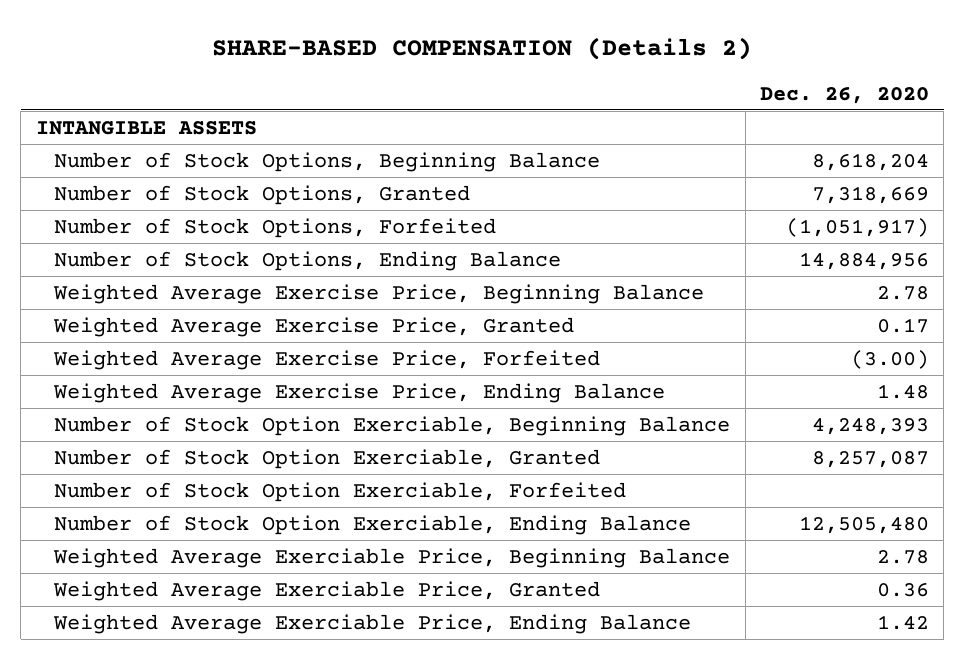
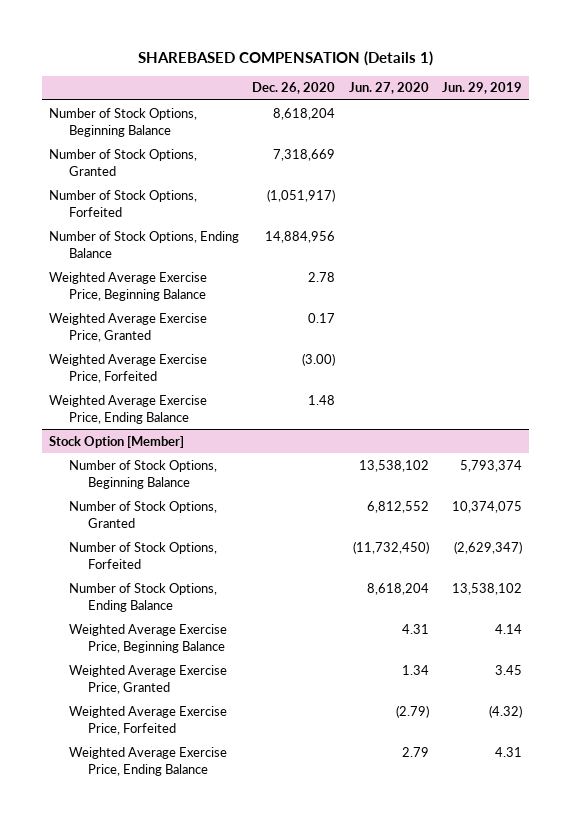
[212,36,753,60] SHARE-BASED COMPENSATION (Details 2) -> [137,50,433,66] SHAREBASED COMPENSATION (Details 1)
none -> [348,82,429,95] Jun. 27, 2020
none -> [442,82,523,95] Jun. 29, 2019
[35,120,257,135] INTANGIBLE ASSETS -> none
[54,415,731,436] Number of Stock Option Exerciable, Beginning Balance -> none
[54,448,601,469] Number of Stock Option Exerciable, Granted -> none
[54,481,627,502] Number of Stock Option Exerciable, Forfeited -> none
[54,514,692,535] Number of Stock Option Exerciable, Ending Balance -> none
[53,547,731,568] Weighted Average Exerciable Price, Beginning Balance -> none
[53,580,601,601] Weighted Average Exerciable Price, Granted -> none
[53,613,692,634] Weighted Average Exerciable Price, Ending Balance -> none
none -> [48,435,184,448] Stock Option [Member]
none -> [68,459,217,489] Number of Stock Options, Beginning Balance
none -> [68,500,217,528] Number of Stock Options, Granted
none -> [68,541,217,569] Number of Stock Options, Forfeited
none -> [68,582,217,612] Number of Stock Options, Ending Balance
none -> [68,623,227,653] Weighted Average Exercise Price, Beginning Balance
none -> [68,664,227,694] Weighted Average Exercise Price, Granted
none -> [68,705,227,735] Weighted Average Exercise Price, Forfeited
none -> [68,746,227,776] Weighted Average Exercise Price, Ending Balance

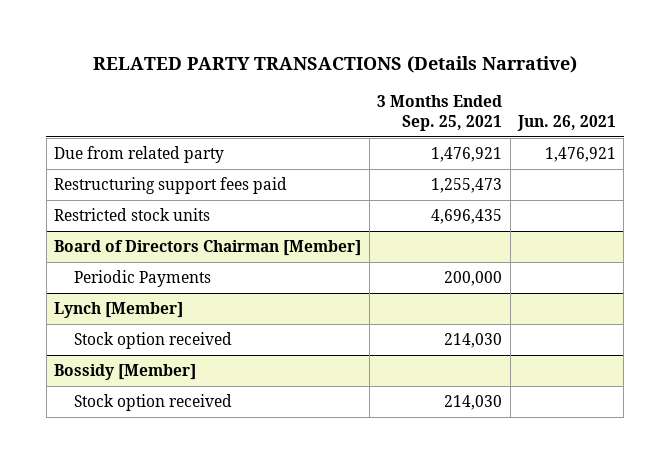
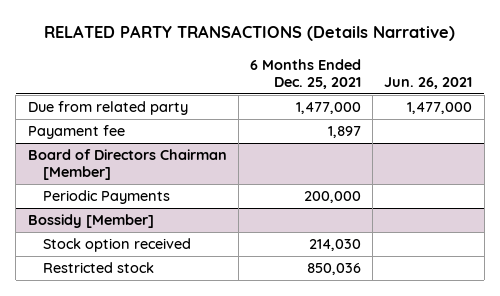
[377,95,503,131] 3 Months Ended Sep. 25, 2021 -> none
none -> [250,58,362,90] 6 Months Ended Dec. 25, 2021
[54,177,288,195] Restructuring support fees paid -> none
[54,208,211,222] Restricted stock units -> none
[544,147,616,163] 1,476,921 -> [407,102,473,115] 1,477,000
none -> [27,125,125,140] Payament fee
[54,302,184,319] Lynch [Member] -> none
[73,332,232,350] Stock option received -> none
none -> [43,262,155,274] Restricted stock

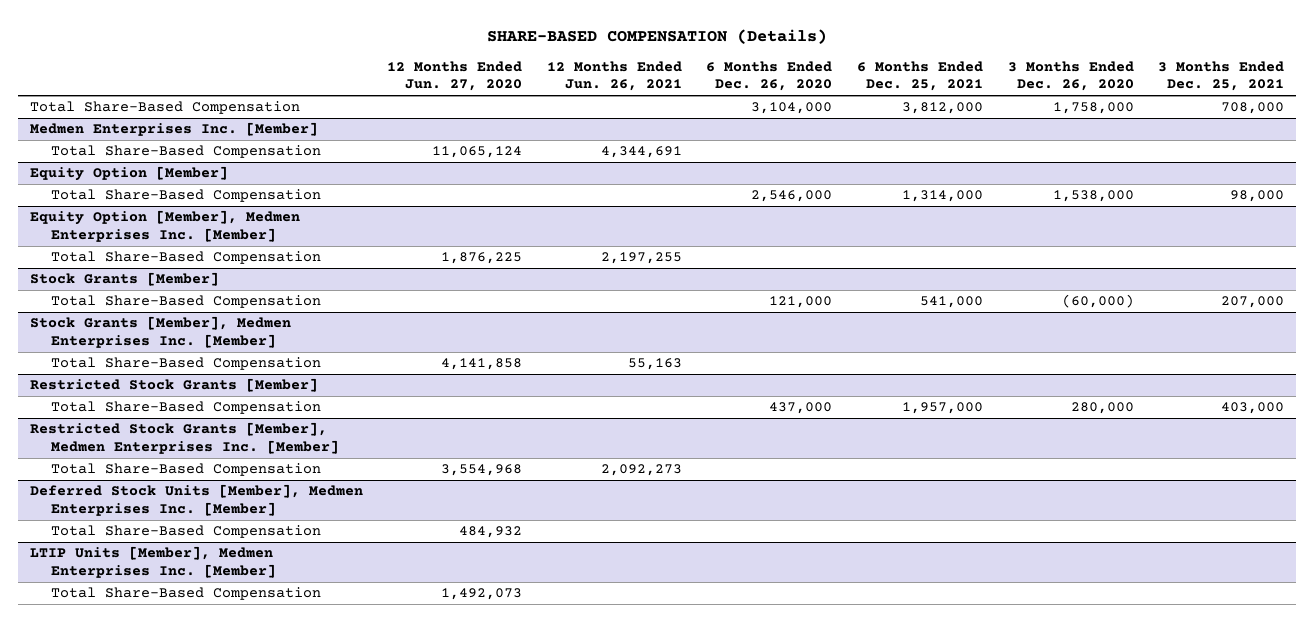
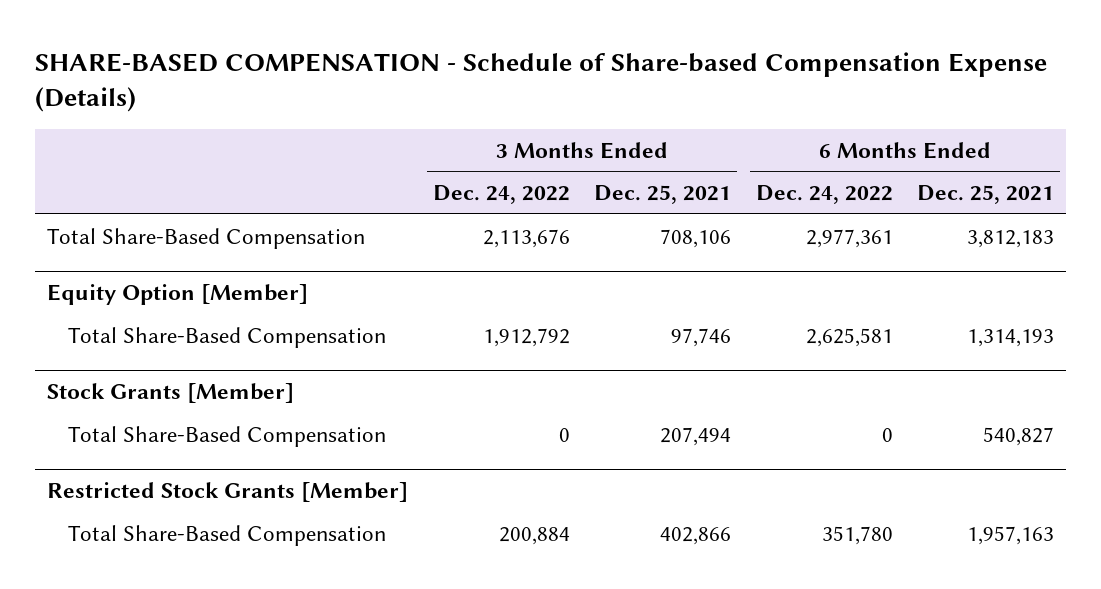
[486,28,827,44] SHARE-BASED COMPENSATION (Details) -> [35,51,1048,113] SHARE-BASED COMPENSATION - Schedule of Share-based Compensation Expense (Details)
[387,60,523,92] 12 Months Ended Jun. 27, 2020 -> none
[546,60,682,92] 12 Months Ended Jun. 26, 2021 -> none
[706,60,833,92] 6 Months Ended Dec. 26, 2020 -> none
[1007,60,1134,92] 3 Months Ended Dec. 26, 2020 -> none
none -> [432,184,570,204] Dec. 24, 2022
none -> [755,184,893,204] Dec. 24, 2022
[29,122,318,137] Medmen Enterprises Inc. [Member] -> none
[50,145,321,159] Total Share-Based Compensation -> none
[902,102,984,115] 3,812,000 -> [967,229,1055,248] 3,812,183
[1221,102,1285,115] 708,000 -> [660,228,732,248] 708,106
[29,210,300,242] Equity Option [Member], Medmen Enterprises Inc. [Member] -> none
[50,251,321,265] Total Share-Based Compensation -> none
[902,190,984,203] 1,314,000 -> [967,328,1055,347] 1,314,193
[1230,190,1285,203] 98,000 -> [671,327,732,347] 97,746
[29,316,291,348] Stock Grants [Member], Medmen Enterprises Inc. [Member] -> none
[50,357,321,371] Total Share-Based Compensation -> none
[920,296,984,309] 541,000 -> [983,426,1055,446] 540,827
[1221,296,1285,309] 207,000 -> [660,426,732,446] 207,494
[29,422,339,454] Restricted Stock Grants [Member], Medmen Enterprises Inc. [Member] -> none
[50,463,321,477] Total Share-Based Compensation -> none
[29,484,363,516] Deferred Stock Units [Member], Medmen Enterprises Inc. [Member] -> none
[50,525,321,539] Total Share-Based Compensation -> none
[29,546,276,578] LTIP Units [Member], Medmen Enterprises Inc. [Member] -> none
[50,587,321,601] Total Share-Based Compensation -> none
[902,402,984,415] 1,957,000 -> [967,525,1055,545] 1,957,163
[1221,402,1285,415] 403,000 -> [660,526,732,545] 402,866

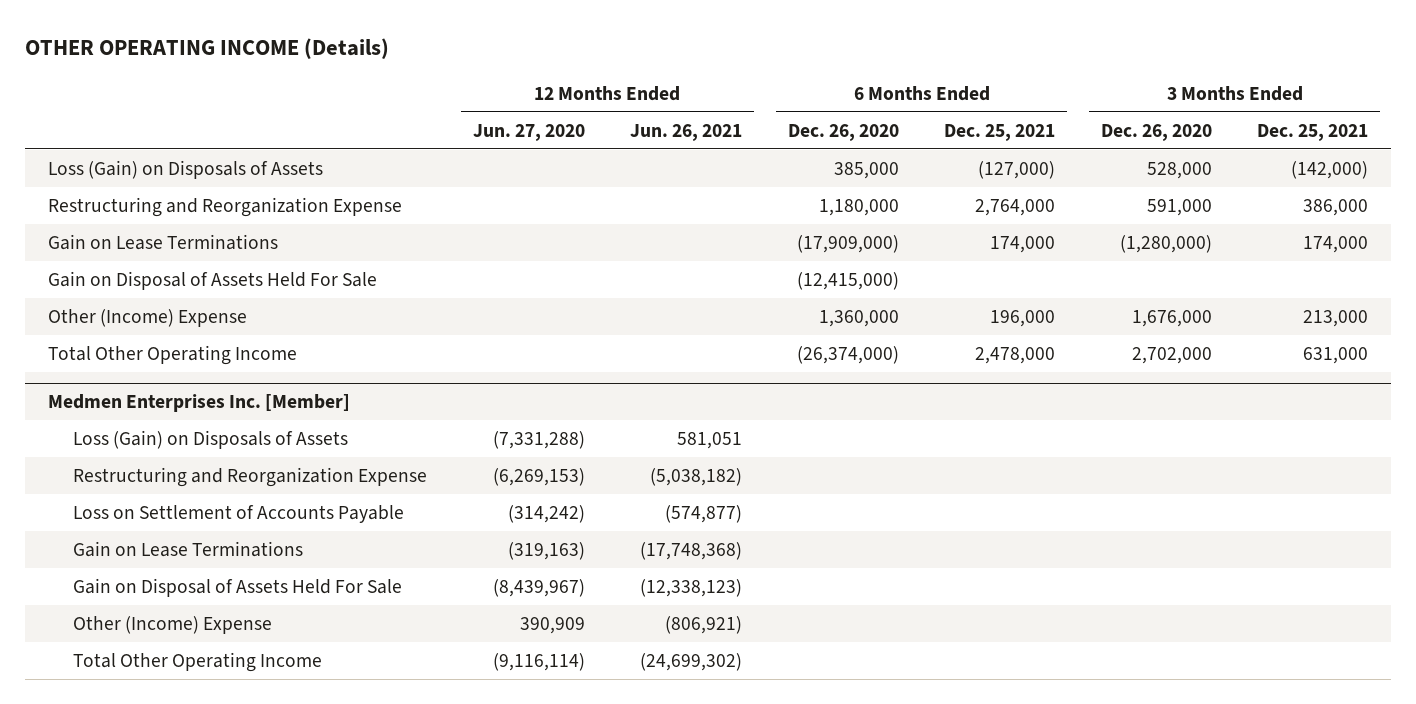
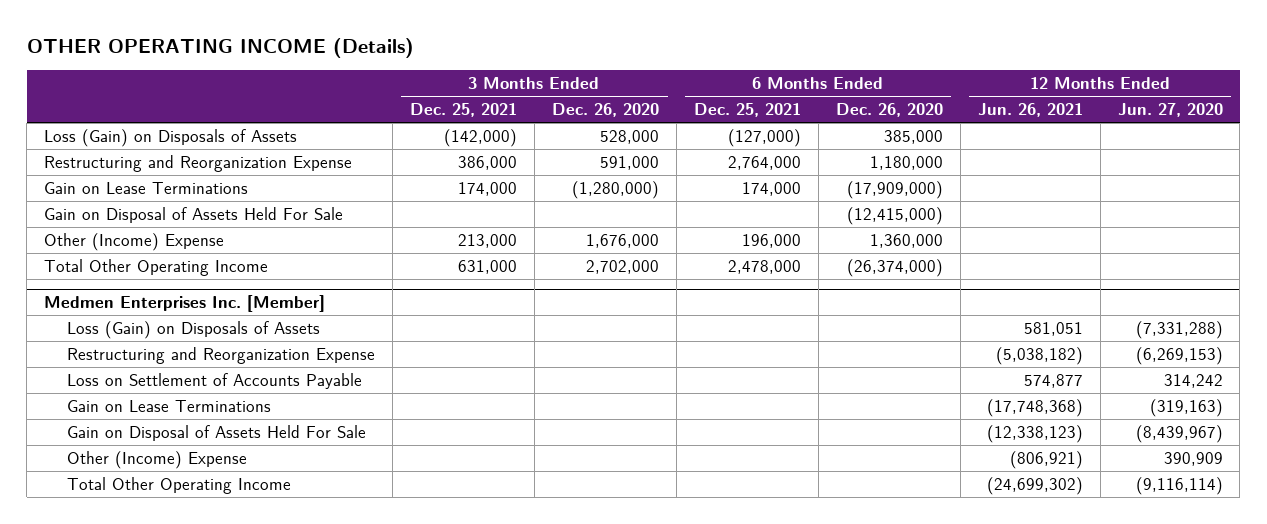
[507,504,585,523] (314,242) -> [1163,373,1223,388] 314,242
[665,504,743,523] (574,877) -> [1023,373,1083,388] 574,877

